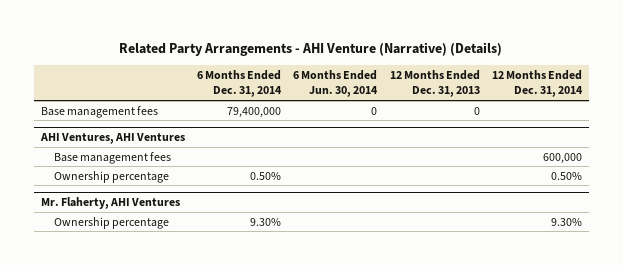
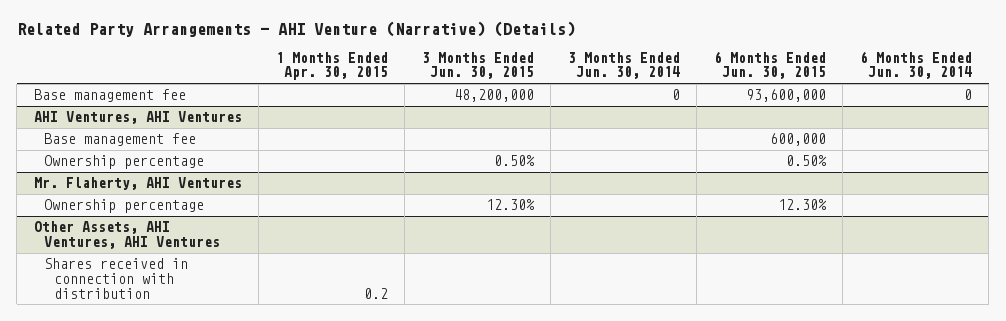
[197,70,283,98] 6 Months Ended Dec. 31, 2014 -> none
[389,70,480,98] 12 Months Ended Dec. 31, 2013 -> none
[492,70,584,98] 12 Months Ended Dec. 31, 2014 -> none
none -> [275,51,388,81] 1 Months Ended Apr. 30, 2015
none -> [421,51,534,80] 3 Months Ended Jun. 30, 2015
none -> [567,51,680,80] 3 Months Ended Jun. 30, 2014
none -> [713,50,826,80] 6 Months Ended Jun. 30, 2015
[40,105,158,118] Base management fees -> [33,89,186,103] Base management fee
[53,151,171,164] Base management fees -> [43,133,196,147] Base management fee
none -> [33,221,220,250] Other Assets, AHI Ventures, AHI Ventures
none -> [43,258,188,299] Shares received in connection with distribution

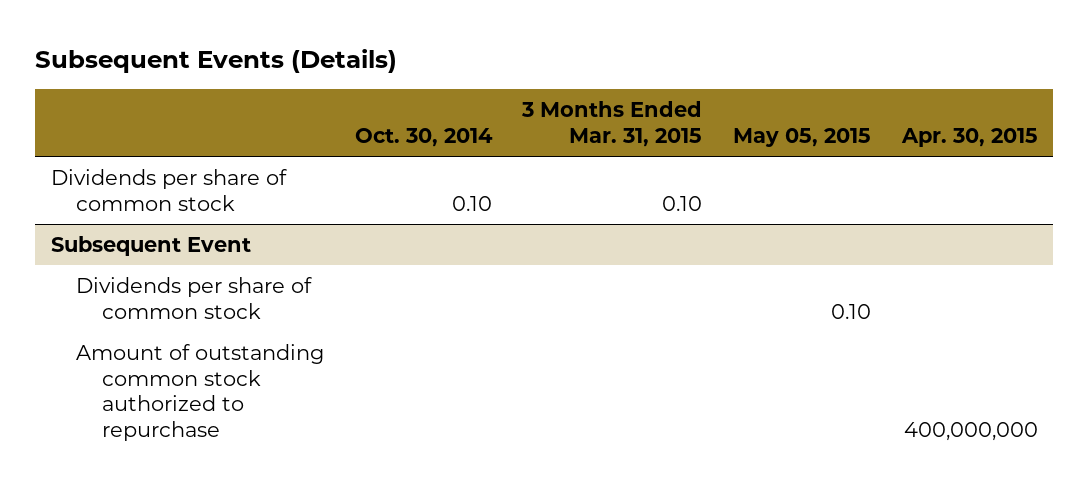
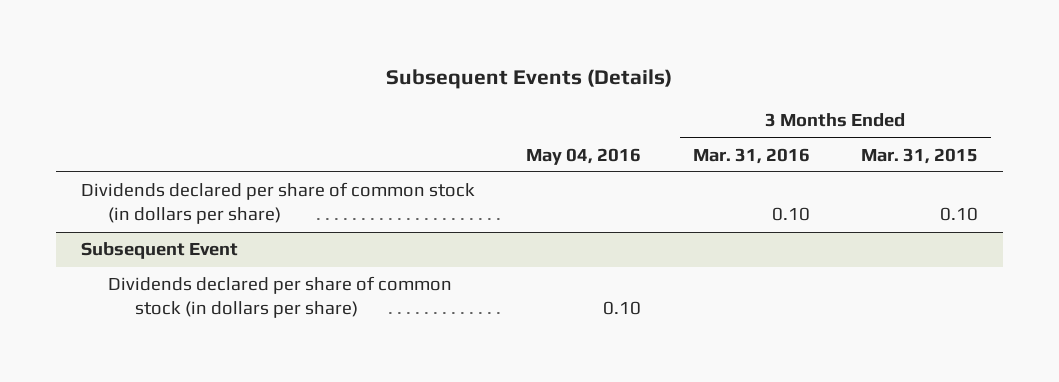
[354,127,493,147] Oct. 30, 2014 -> none
[732,127,871,147] May 05, 2015 -> none
[900,127,1038,147] Apr. 30, 2015 -> none
none -> [526,147,642,165] May 04, 2016
none -> [692,147,810,164] Mar. 31, 2016
[50,169,287,211] Dividends per share of common stock -> [81,182,476,225] Dividends declared per share of common stock (in dollars per share)
[76,344,325,441] Amount of outstanding common stock authorized to repurchase -> none
[76,277,313,319] Dividends per share of common stock -> [107,276,452,319] Dividends declared per share of common stock (in dollars per share)

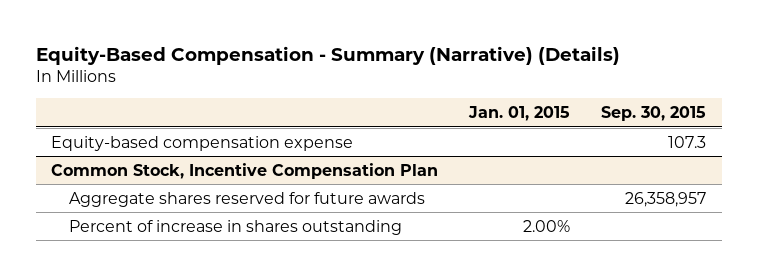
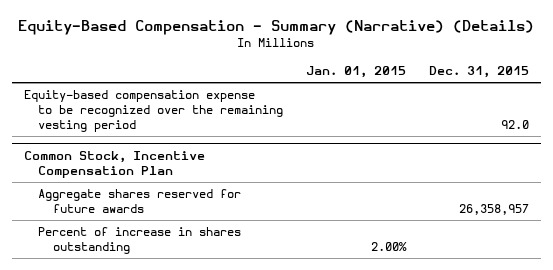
[601,106,707,122] Sep. 30, 2015 -> none
none -> [429,66,530,79] Dec. 31, 2015
[51,135,354,151] Equity-based compensation expense -> [23,90,284,133] Equity-based compensation expense to be recognized over the remaining vesting period

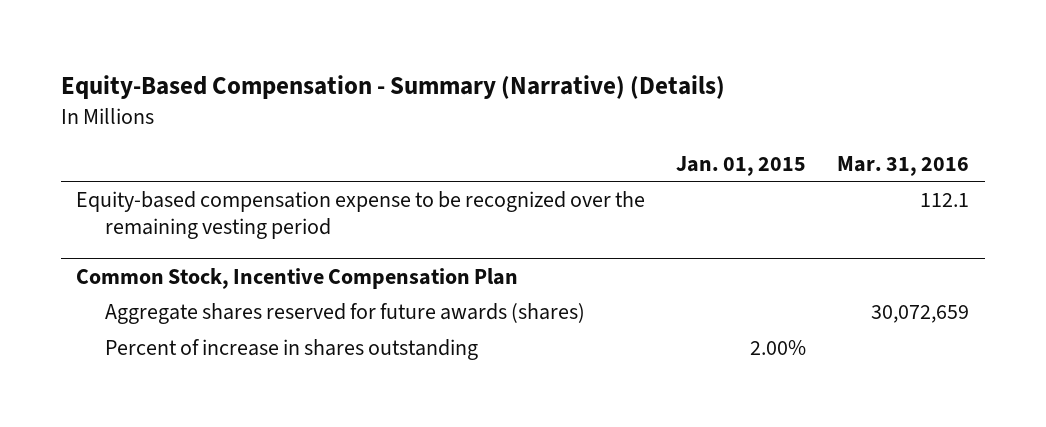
[429,66,530,79] Dec. 31, 2015 -> none
none -> [837,155,970,176] Mar. 31, 2016
[38,189,242,214] Aggregate shares reserved for future awards -> [105,303,586,325] Aggregate shares reserved for future awards (shares)

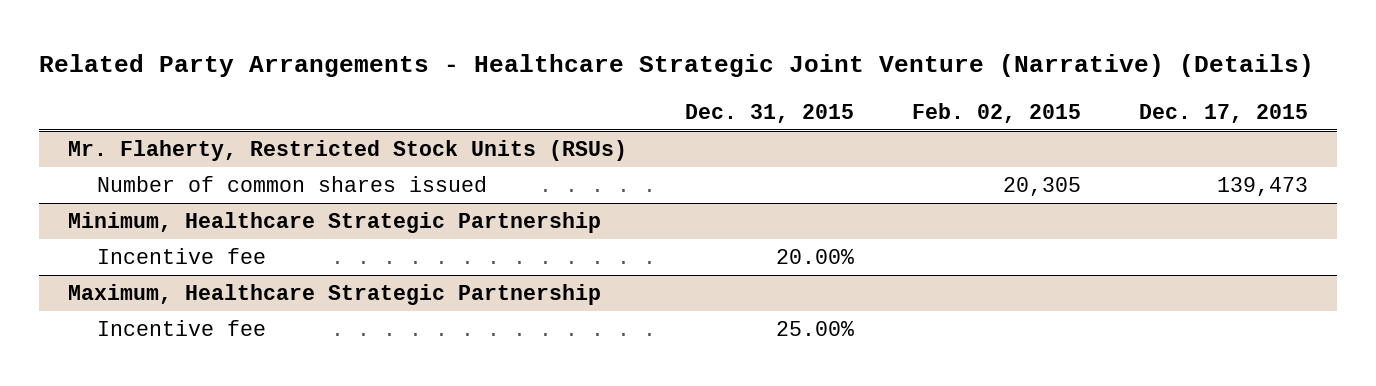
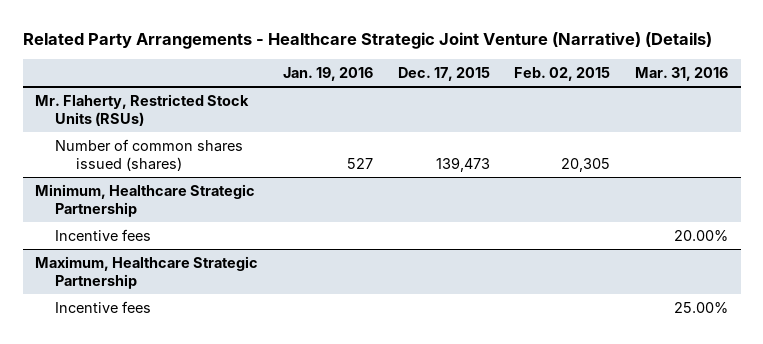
[685,103,855,123] Dec. 31, 2015 -> none
none -> [282,66,373,81] Jan. 19, 2016
none -> [635,66,729,81] Mar. 31, 2016
[96,175,487,192] Number of common shares issued -> [55,138,244,171] Number of common shares issued (shares)
[96,247,266,264] Incentive fee -> [55,228,152,241] Incentive fees
[96,319,266,336] Incentive fee -> [55,300,152,313] Incentive fees

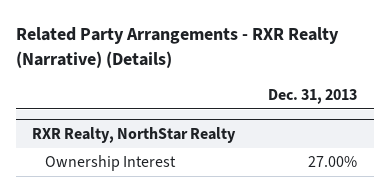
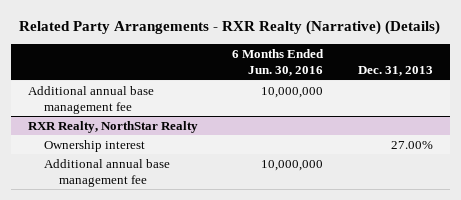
none -> [232,49,325,77] 6 Months Ended Jun. 30, 2016
none -> [27,85,154,114] Additional annual base management fee
[45,155,177,172] Ownership Interest -> [43,139,145,152] Ownership interest
none -> [43,158,170,187] Additional annual base management fee

